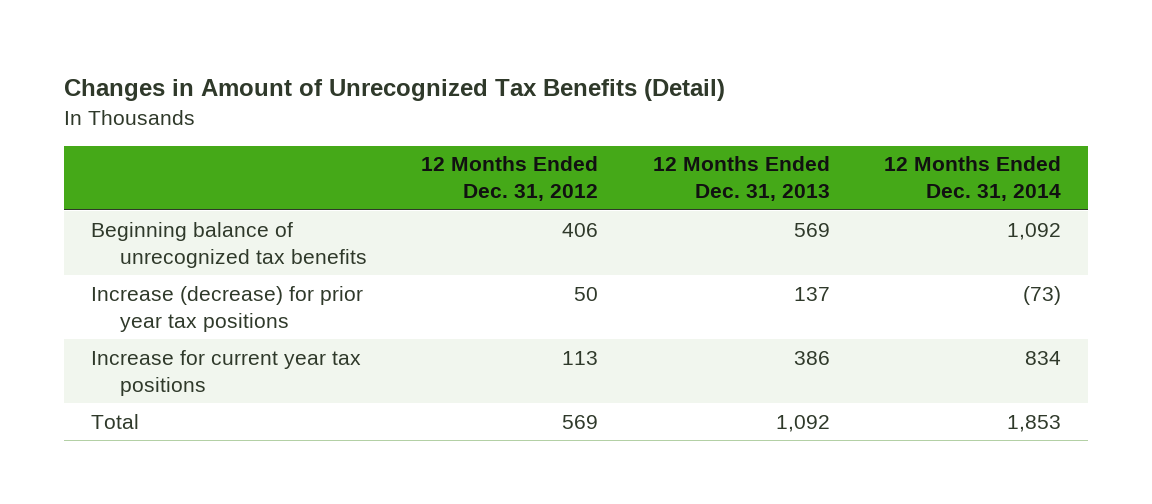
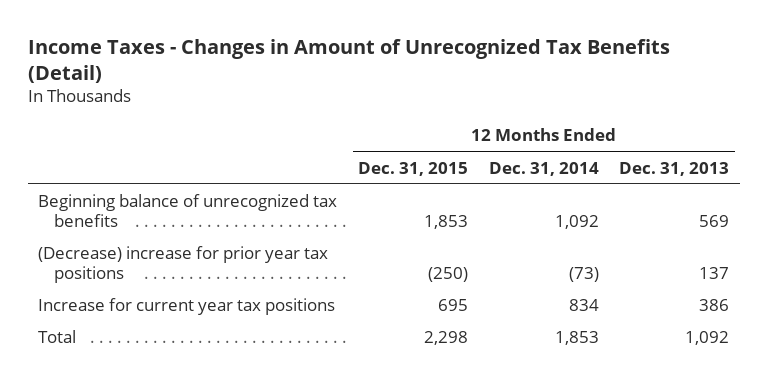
[64,79,726,102] Changes in Amount of Unrecognized Tax Benefits (Detail) -> [27,38,670,83] Income Taxes - Changes in Amount of Unrecognized Tax Benefits (Detail)
[421,156,599,202] 12 Months Ended Dec. 31, 2012 -> none
none -> [357,161,468,176] Dec. 31, 2015
[91,285,364,332] Increase (decrease) for prior year tax positions -> [38,246,329,283] (Decrease) increase for prior year tax positions

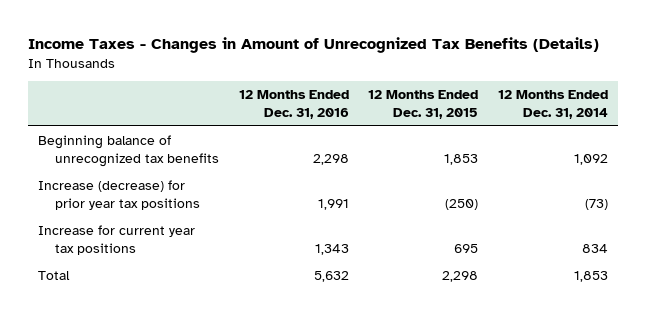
[27,38,670,83] Income Taxes - Changes in Amount of Unrecognized Tax Benefits (Detail) -> [28,37,600,54] Income Taxes - Changes in Amount of Unrecognized Tax Benefits (Details)
[619,161,730,176] Dec. 31, 2013 -> none
none -> [238,90,349,119] 12 Months Ended Dec. 31, 2016
[38,246,329,283] (Decrease) increase for prior year tax positions -> [37,180,201,210] Increase (decrease) for prior year tax positions

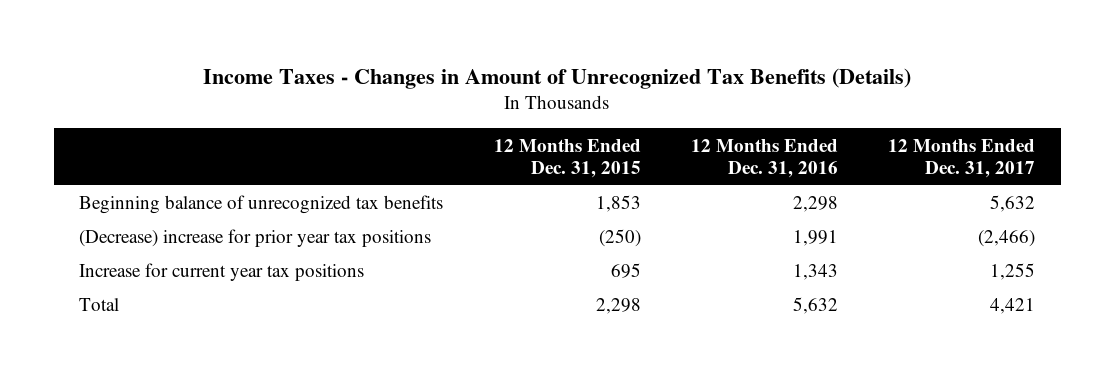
[497,90,608,119] 12 Months Ended Dec. 31, 2014 -> none
none -> [888,138,1036,179] 12 Months Ended Dec. 31, 2017
[37,180,201,210] Increase (decrease) for prior year tax positions -> [79,229,432,248] (Decrease) increase for prior year tax positions

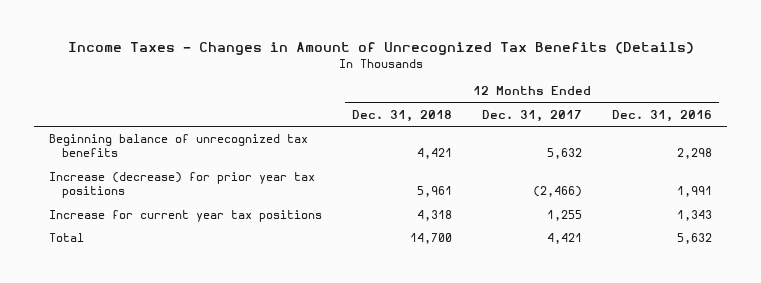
[493,138,641,179] 12 Months Ended Dec. 31, 2015 -> none
none -> [352,109,453,122] Dec. 31, 2018
[79,229,432,248] (Decrease) increase for prior year tax positions -> [49,172,316,199] Increase (decrease) for prior year tax positions

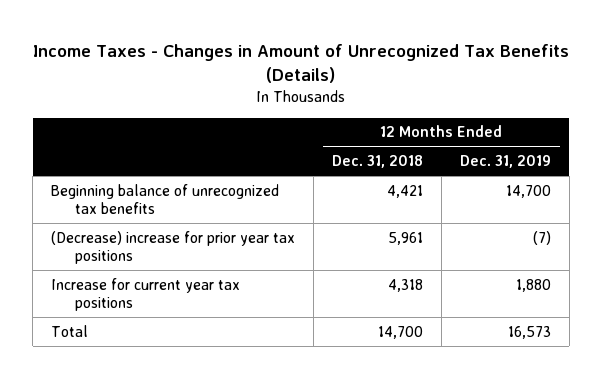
[482,109,583,122] Dec. 31, 2017 -> none
[611,109,712,122] Dec. 31, 2016 -> none
none -> [459,155,551,169] Dec. 31, 2019
[49,172,316,199] Increase (decrease) for prior year tax positions -> [51,230,296,264] (Decrease) increase for prior year tax positions

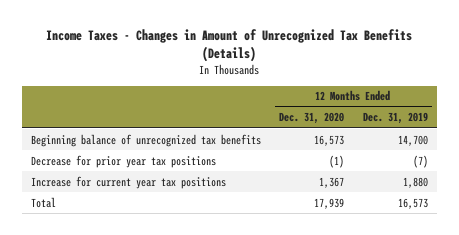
[331,155,423,169] Dec. 31, 2018 -> none
none -> [279,112,345,125] Dec. 31, 2020
[51,230,296,264] (Decrease) increase for prior year tax positions -> [30,154,216,168] Decrease for prior year tax positions

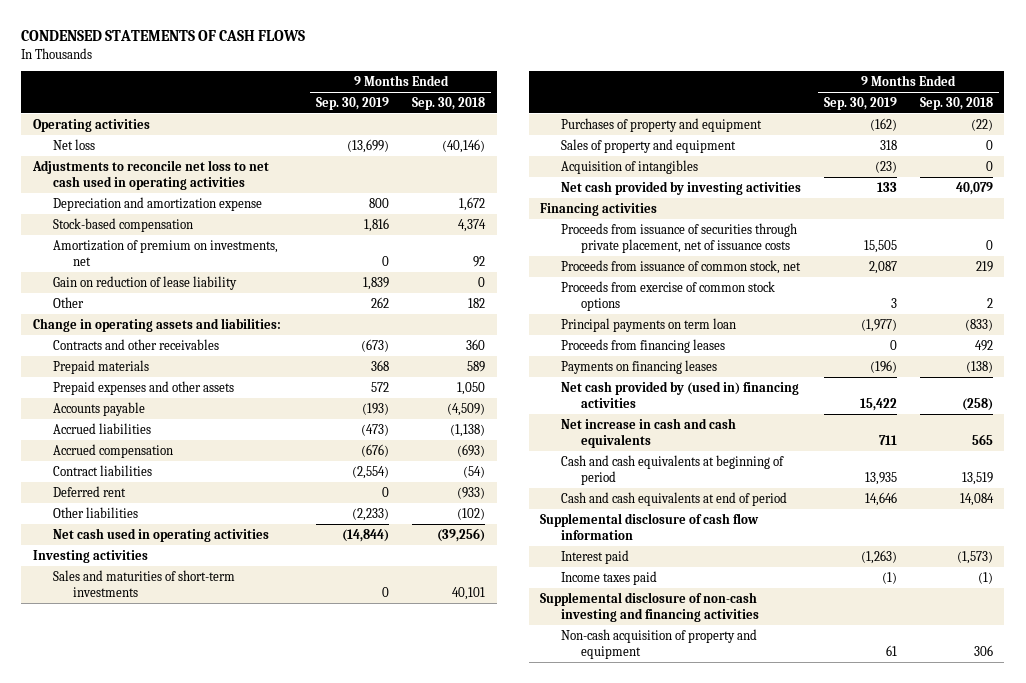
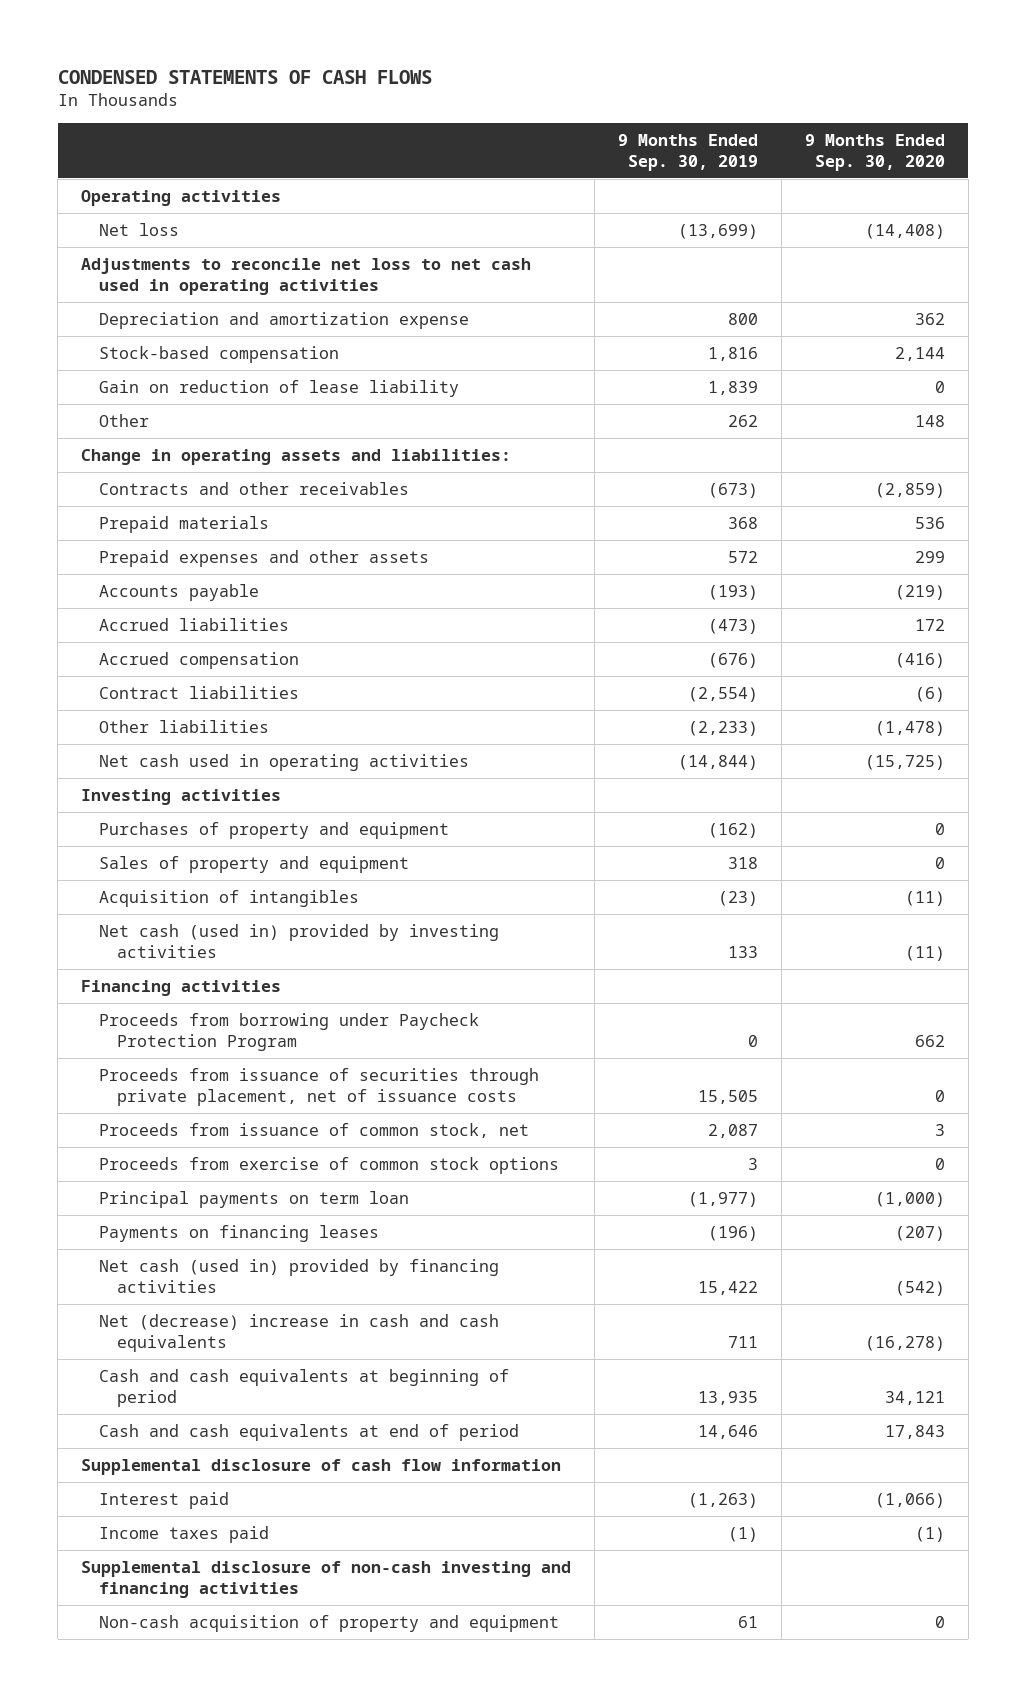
[412,96,486,110] Sep. 30, 2018 -> none
none -> [804,133,945,171] 9 Months Ended Sep. 30, 2020
[53,239,279,267] Amortization of premium on investments, net -> none
[53,485,127,497] Deferred rent -> none
[53,569,236,598] Sales and maturities of short-term investments -> none
[560,180,801,195] Net cash provided by investing activities -> [99,923,500,958] Net cash (used in) provided by investing activities
none -> [99,1012,480,1051] Proceeds from borrowing under Paycheck Protection Program
[560,338,725,353] Proceeds from financing leases -> none
[560,380,799,409] Net cash provided by (used in) financing activities -> [99,1258,500,1293] Net cash (used in) provided by financing activities
[560,417,736,449] Net increase in cash and cash equivalents -> [99,1313,500,1352] Net (decrease) increase in cash and cash equivalents

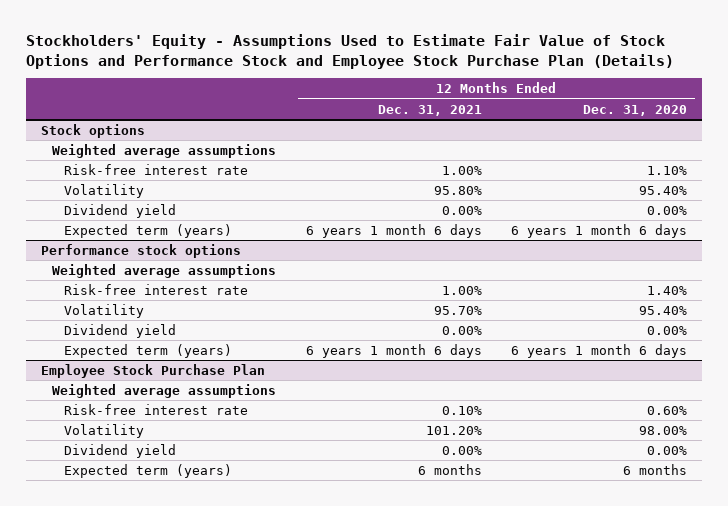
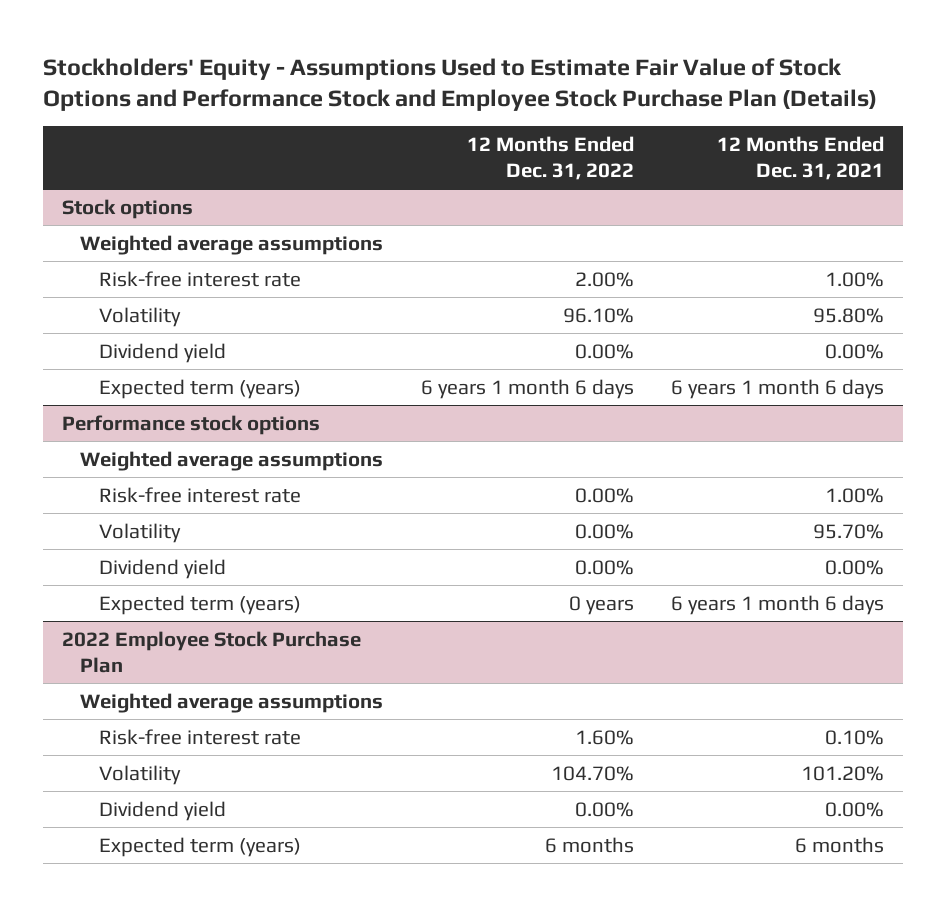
[583,104,688,116] Dec. 31, 2020 -> none
none -> [466,135,634,181] 12 Months Ended Dec. 31, 2022
[40,363,265,378] Employee Stock Purchase Plan -> [61,630,361,673] 2022 Employee Stock Purchase Plan

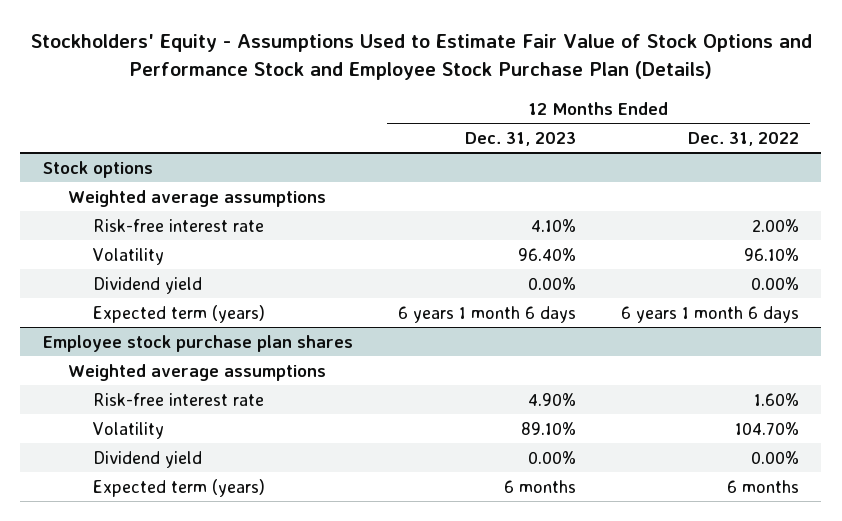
[717,135,885,181] 12 Months Ended Dec. 31, 2021 -> none
none -> [464,131,576,146] Dec. 31, 2023
[61,414,320,435] Performance stock options -> none
[80,450,384,471] Weighted average assumptions -> none
[99,486,302,503] Risk-free interest rate -> none
[99,522,182,543] Volatility -> none
[99,558,227,579] Dividend yield -> none
[99,594,302,615] Expected term (years) -> none
[61,630,361,673] 2022 Employee Stock Purchase Plan -> [42,334,353,352] Employee stock purchase plan shares

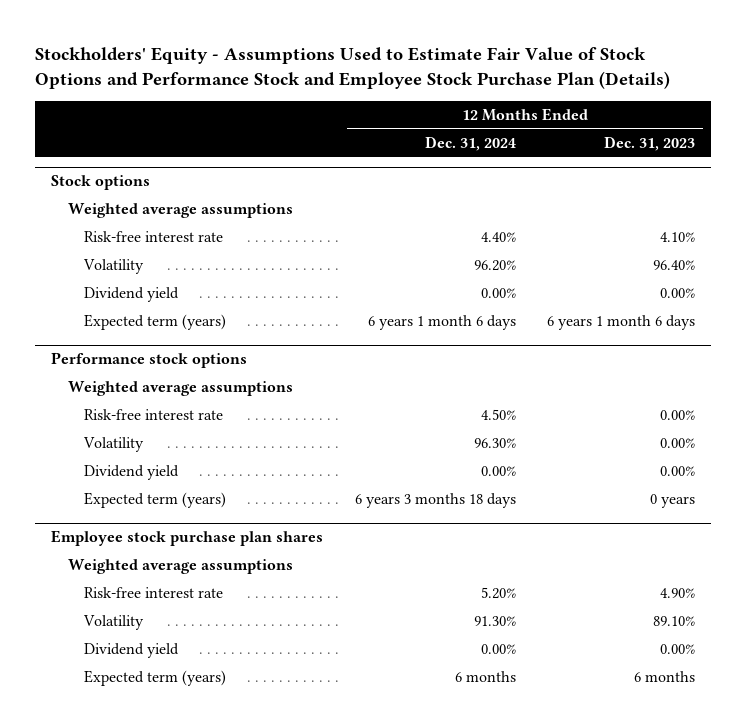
[687,131,799,146] Dec. 31, 2022 -> none
none -> [424,135,516,151] Dec. 31, 2024
none -> [51,352,248,369] Performance stock options
none -> [67,381,293,397] Weighted average assumptions
none -> [83,409,223,421] Risk-free interest rate
none -> [82,437,144,453] Volatility
none -> [83,465,179,481] Dividend yield
none -> [83,492,226,509] Expected term (years)

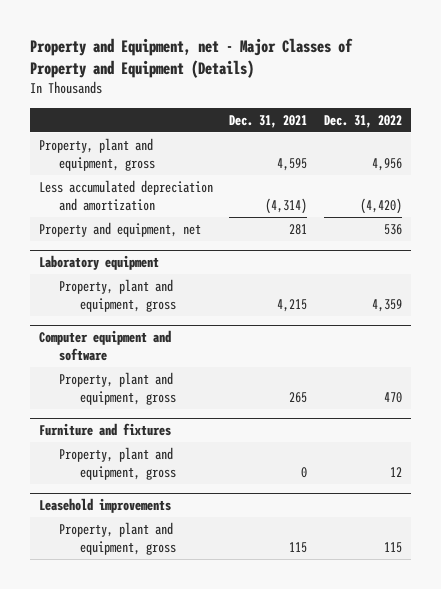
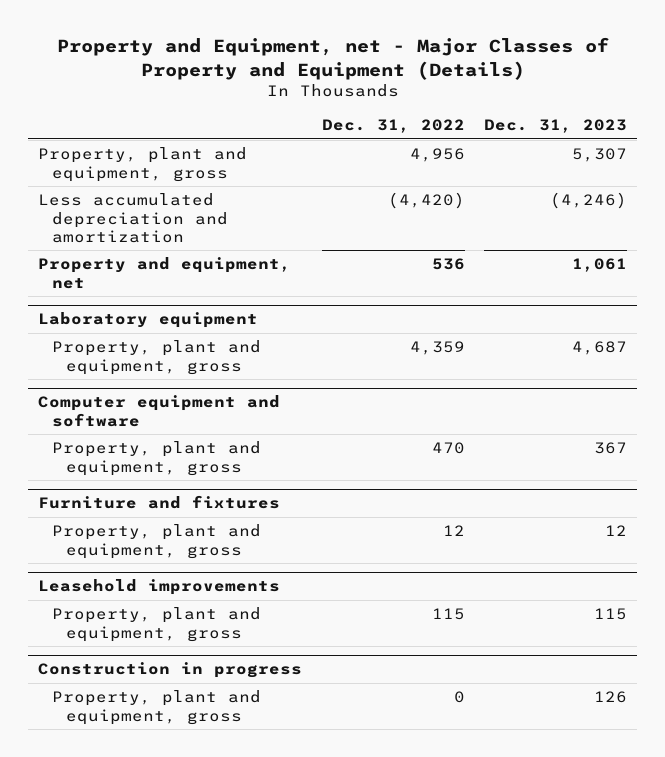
[229,114,308,128] Dec. 31, 2021 -> none
none -> [484,119,628,134] Dec. 31, 2023
none -> [38,662,303,679] Construction in progress
none -> [52,690,262,725] Property, plant and equipment, gross

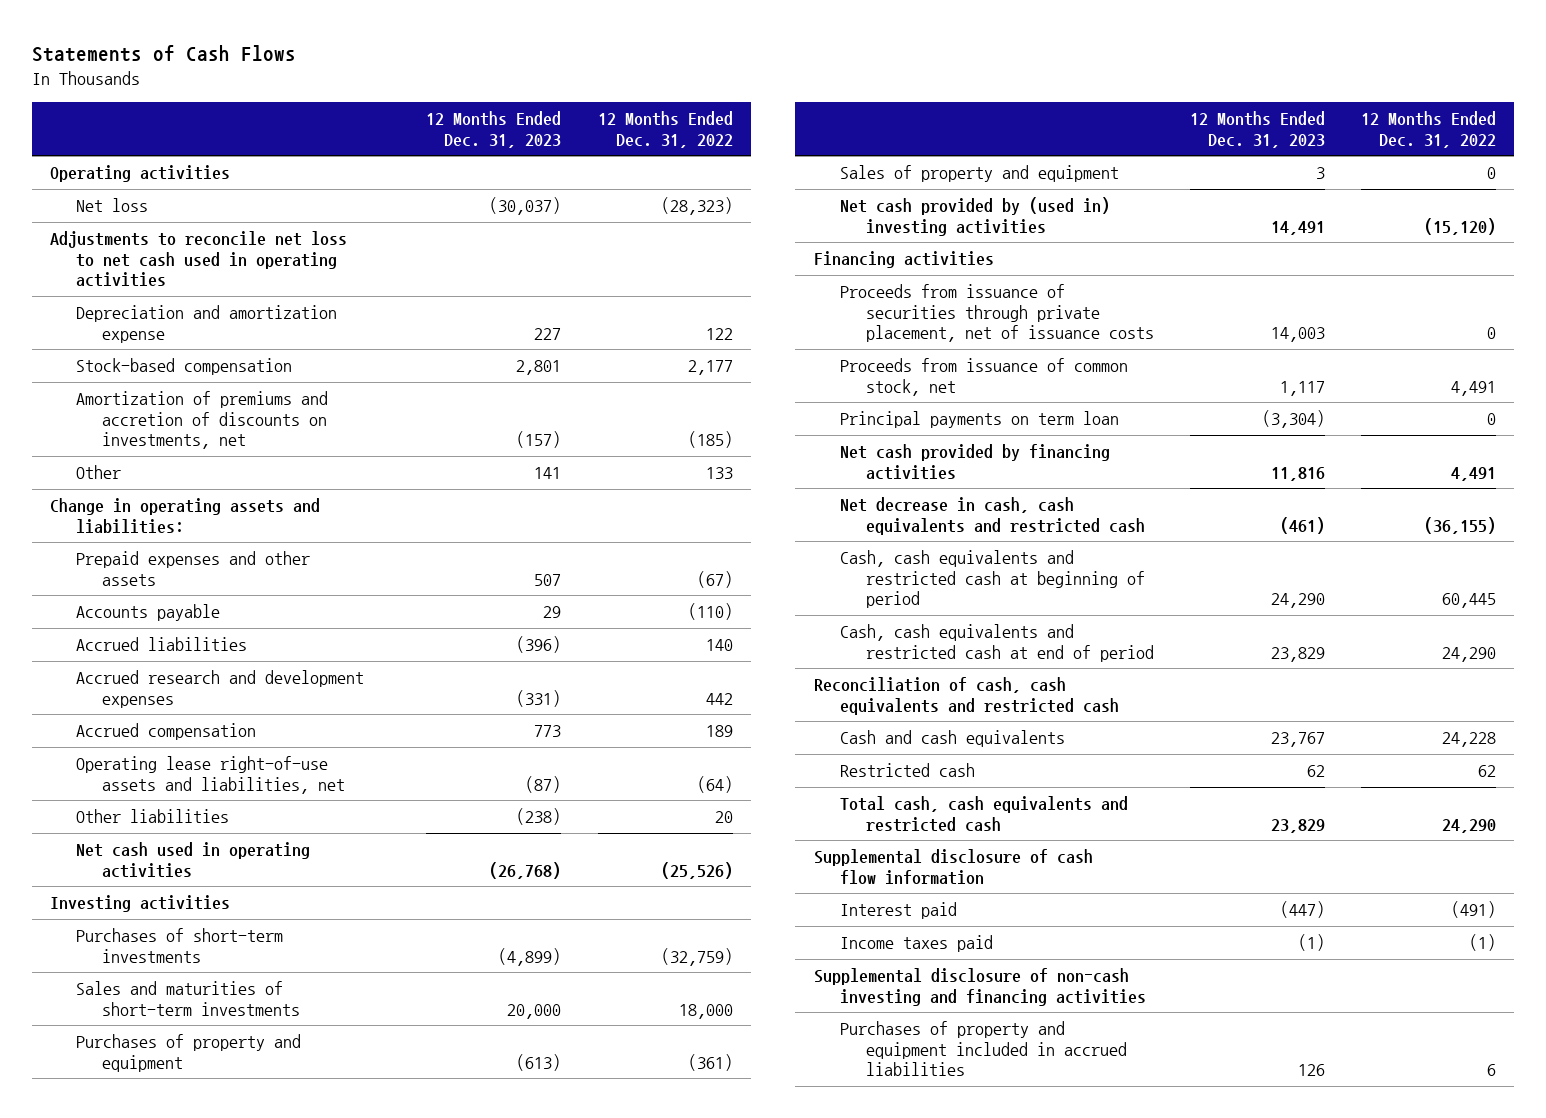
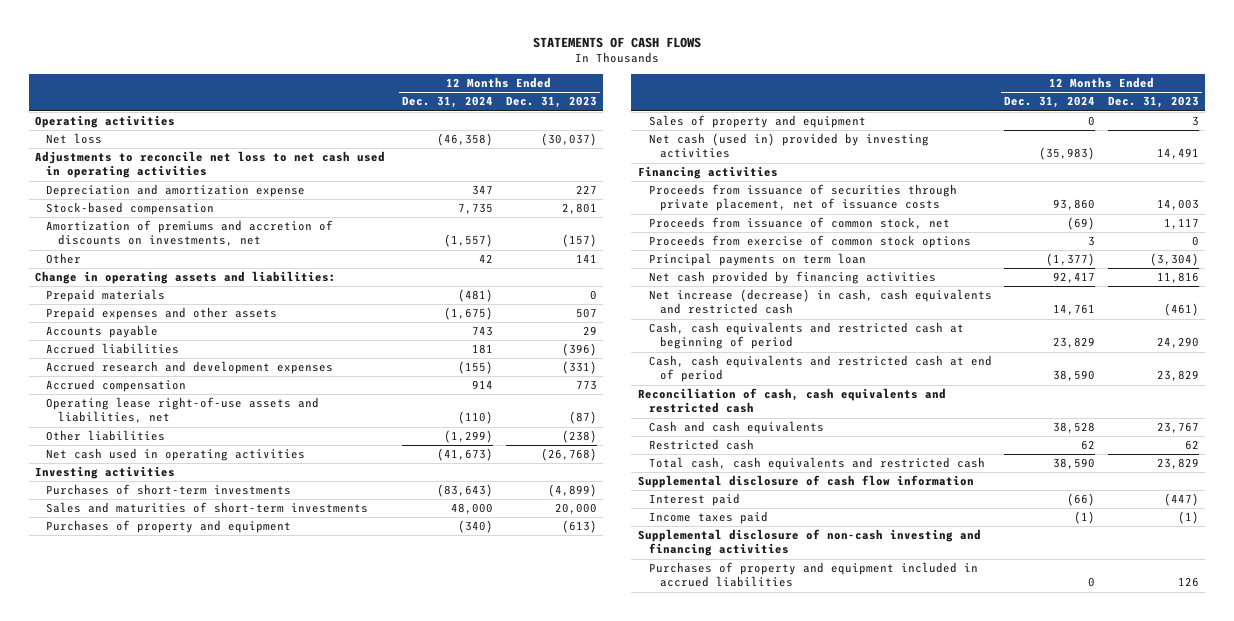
[32,44,297,62] Statements of Cash Flows -> [533,36,702,48] STATEMENTS OF CASH FLOWS
[597,111,733,148] 12 Months Ended Dec. 31, 2022 -> none
none -> [402,96,494,109] Dec. 31, 2024
none -> [46,289,166,303] Prepaid materials
[839,197,1110,236] Net cash provided by (used in) investing activities -> [648,133,929,159] Net cash (used in) provided by investing activities
none -> [648,235,971,249] Proceeds from exercise of common stock options
[839,497,1145,535] Net decrease in cash, cash equivalents and restricted cash -> [648,289,992,315] Net increase (decrease) in cash, cash equivalents and restricted cash

